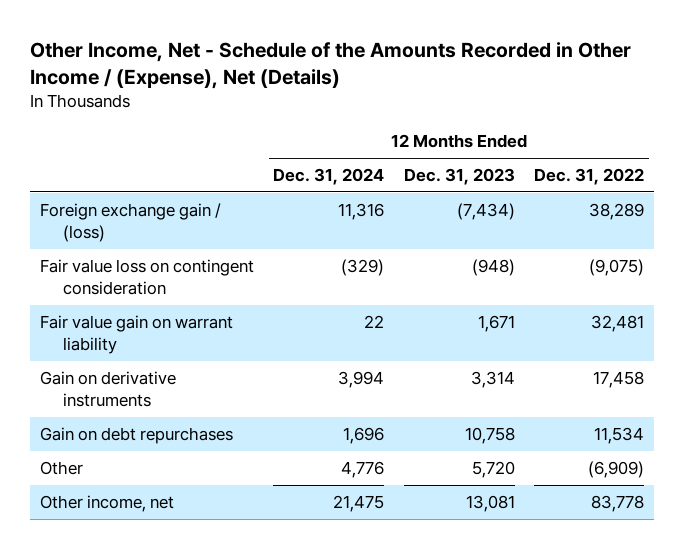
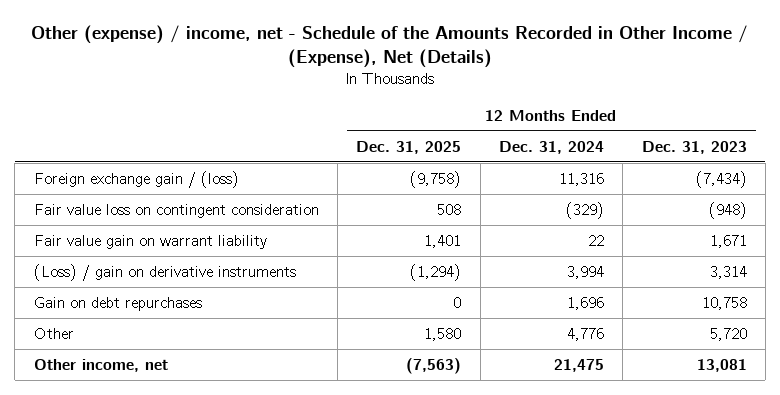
[30,42,632,89] Other Income, Net - Schedule of the Amounts Recorded in Other Income / (Expense), Net (Details) -> [31,24,749,69] Other (expense) / income, net - Schedule of the Amounts Recorded in Other Income / (Expense), Net (Details)
[534,168,645,186] Dec. 31, 2022 -> none
none -> [356,140,462,154] Dec. 31, 2025
[40,371,177,408] Gain on derivative instruments -> [33,263,296,281] (Loss) / gain on derivative instruments

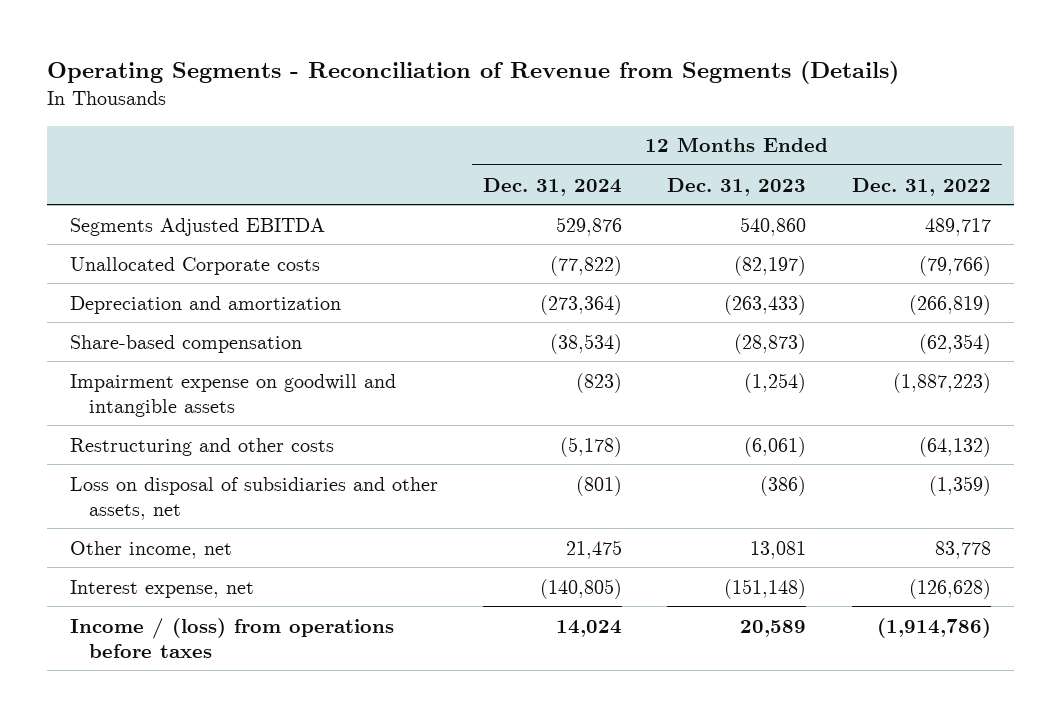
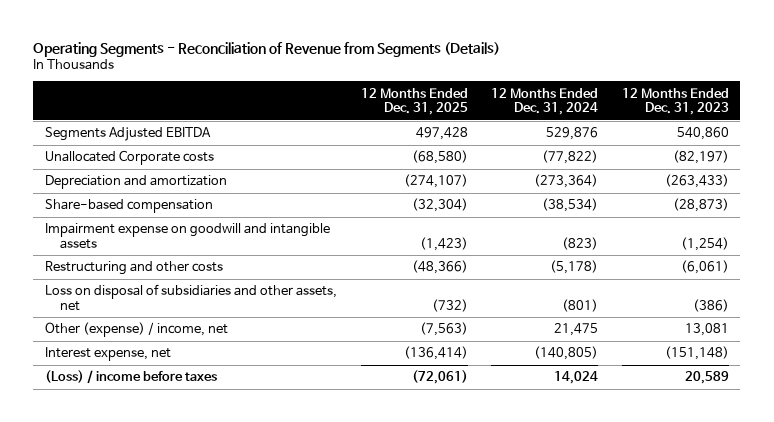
[851,177,991,196] Dec. 31, 2022 -> none
none -> [360,87,468,116] 12 Months Ended Dec. 31, 2025
[69,540,232,559] Other income, net -> [45,322,229,338] Other (expense) / income, net
[69,617,394,658] Income / (loss) from operations before taxes -> [45,370,218,385] (Loss) / income before taxes

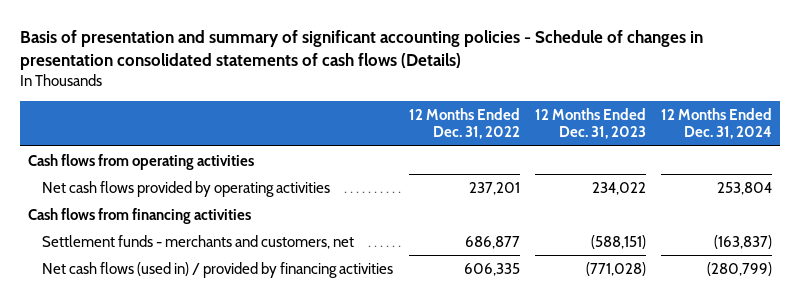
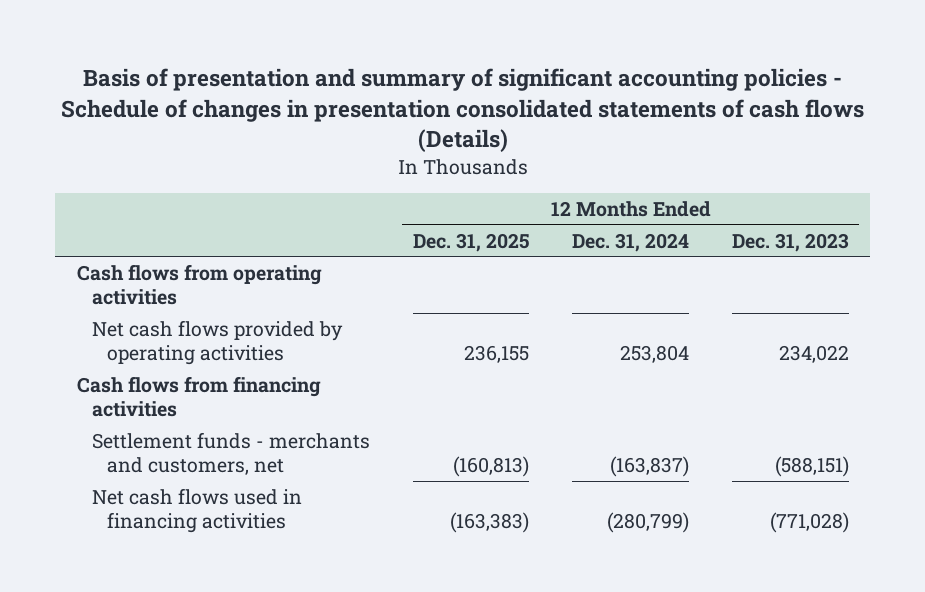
[408,107,520,140] 12 Months Ended Dec. 31, 2022 -> none
none -> [412,232,529,252] Dec. 31, 2025
[42,261,394,278] Net cash flows (used in) / provided by financing activities -> [92,487,303,534] Net cash flows used in financing activities

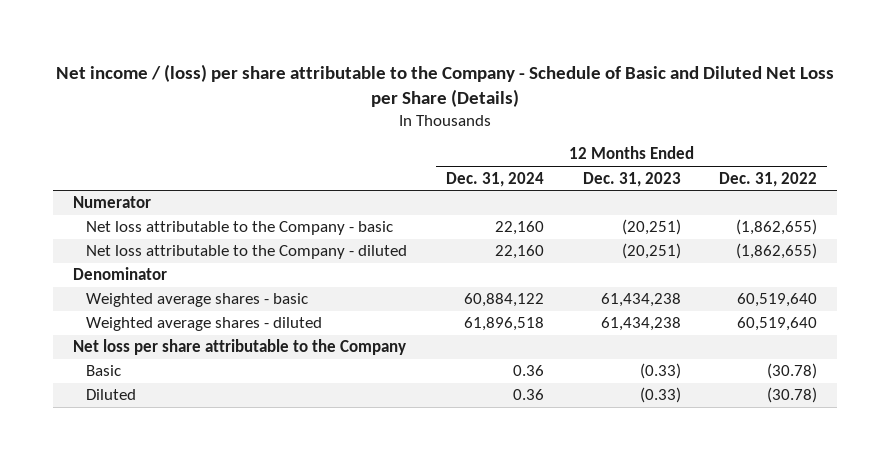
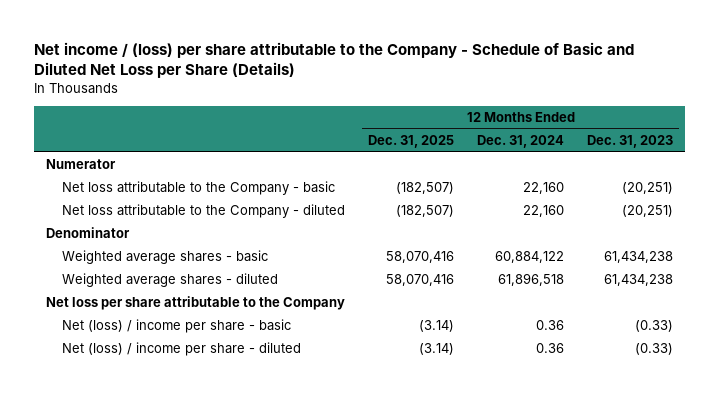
[719,171,818,187] Dec. 31, 2022 -> none
none -> [368,135,455,149] Dec. 31, 2025
[85,365,121,377] Basic -> [61,319,291,334] Net (loss) / income per share - basic
[85,389,136,401] Diluted -> [61,342,301,357] Net (loss) / income per share - diluted

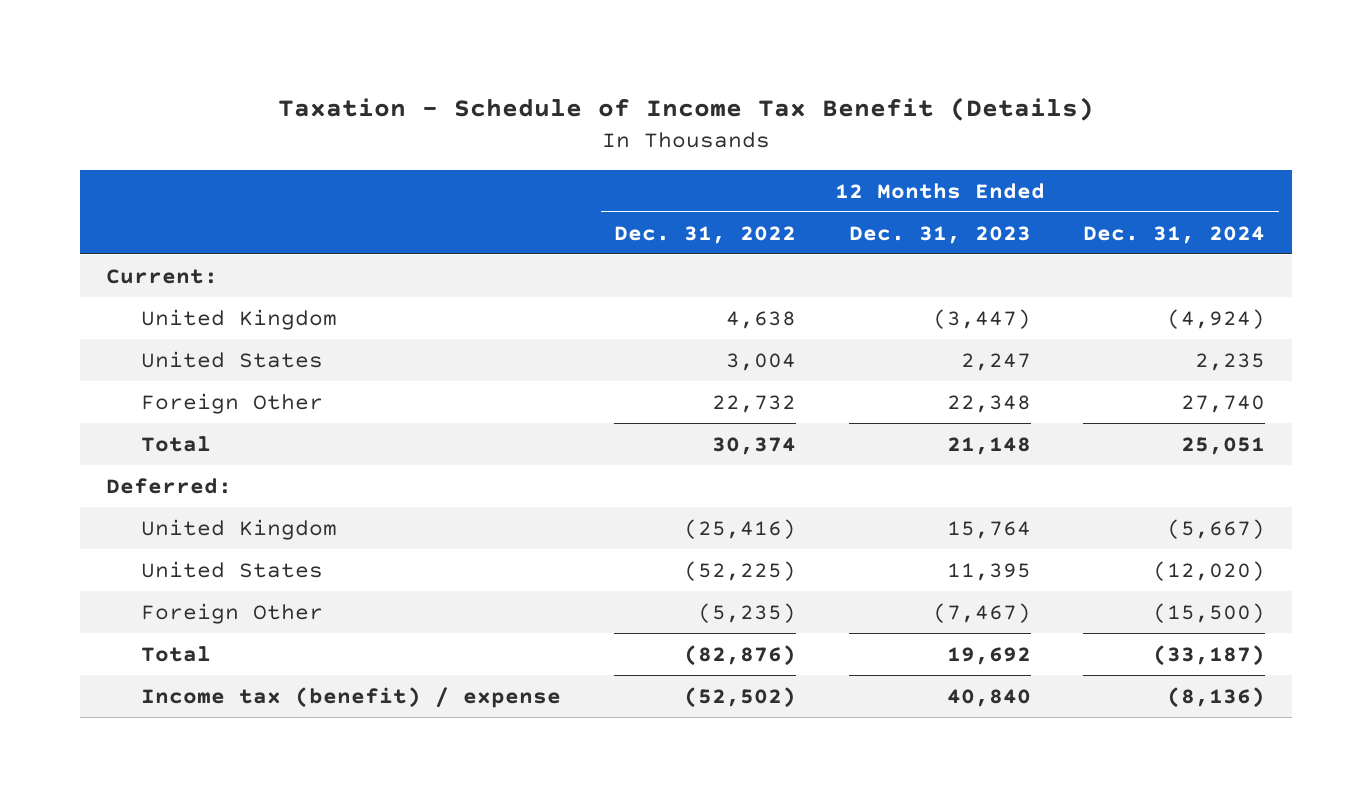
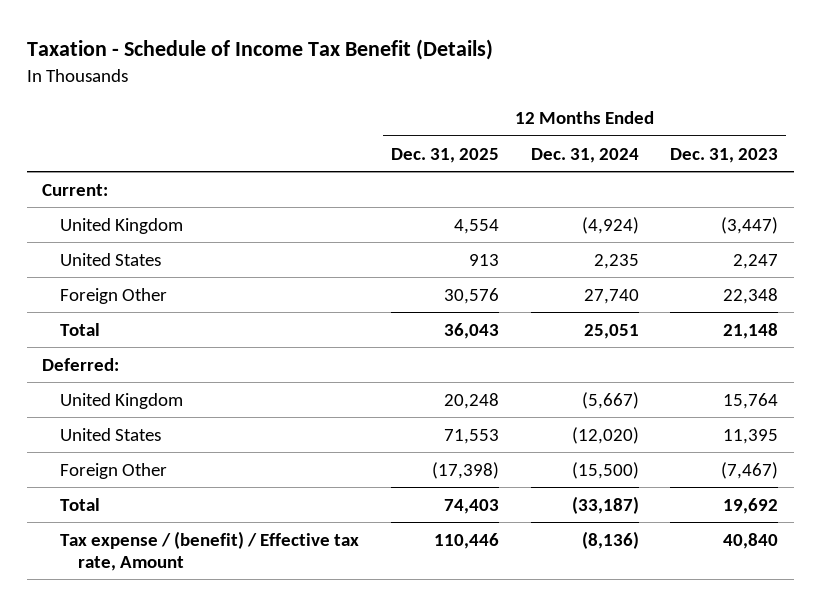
[614,225,797,244] Dec. 31, 2022 -> none
none -> [390,147,499,163] Dec. 31, 2025
[141,686,562,708] Income tax (benefit) / expense -> [60,530,360,571] Tax expense / (benefit) / Effective tax rate, Amount

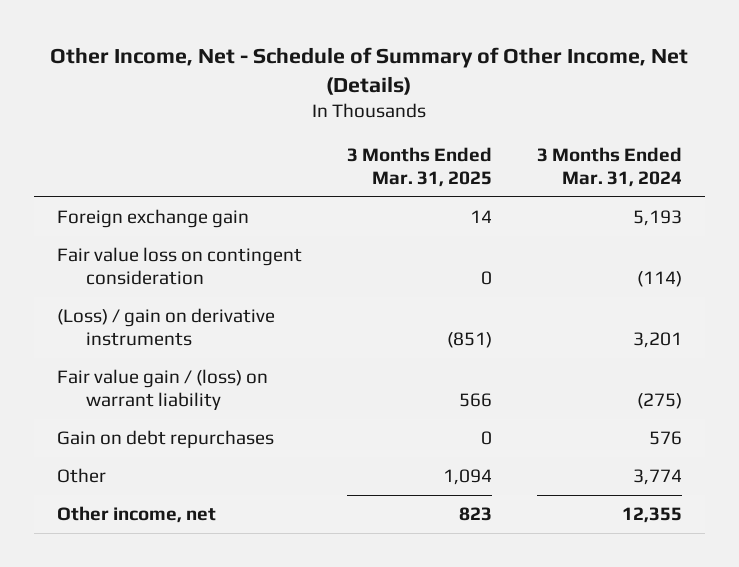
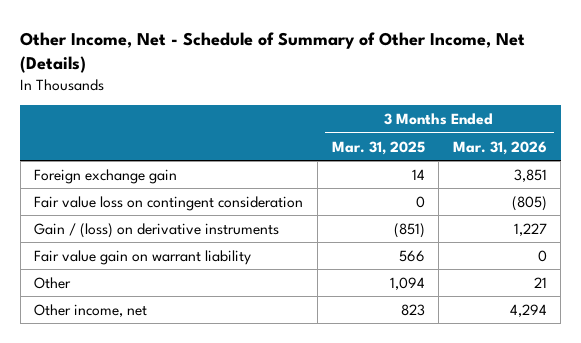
[537,147,683,188] 3 Months Ended Mar. 31, 2024 -> none
none -> [452,140,547,155] Mar. 31, 2026
[56,429,274,448] Gain on debt repurchases -> none
[56,307,275,347] (Loss) / gain on derivative instruments -> [34,222,280,238] Gain / (loss) on derivative instruments
[56,368,268,411] Fair value gain / (loss) on warrant liability -> [34,249,252,265] Fair value gain on warrant liability

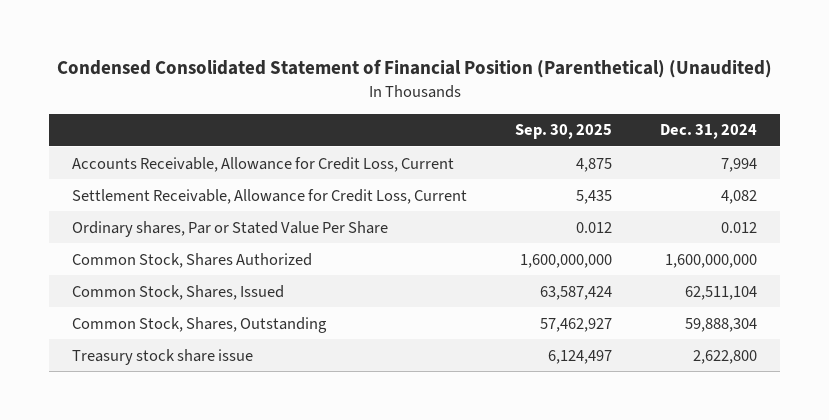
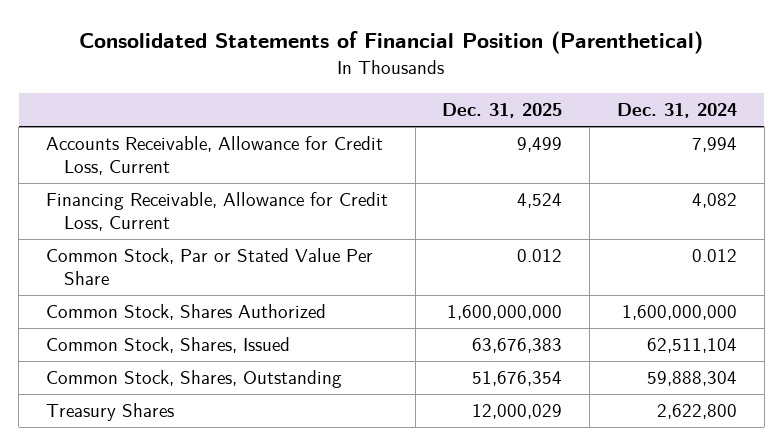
[56,59,772,79] Condensed Consolidated Statement of Financial Position (Parenthetical) (Unaudited) -> [79,31,704,55] Consolidated Statements of Financial Position (Parenthetical)
[515,124,613,140] Sep. 30, 2025 -> none
none -> [442,103,563,119] Dec. 31, 2025
[72,188,468,204] Settlement Receivable, Allowance for Credit Loss, Current -> [45,192,388,231] Financing Receivable, Allowance for Credit Loss, Current
[72,220,389,237] Ordinary shares, Par or Stated Value Per Share -> [45,248,373,285] Common Stock, Par or Stated Value Per Share
[72,348,254,365] Treasury stock share issue -> [45,403,174,422] Treasury Shares

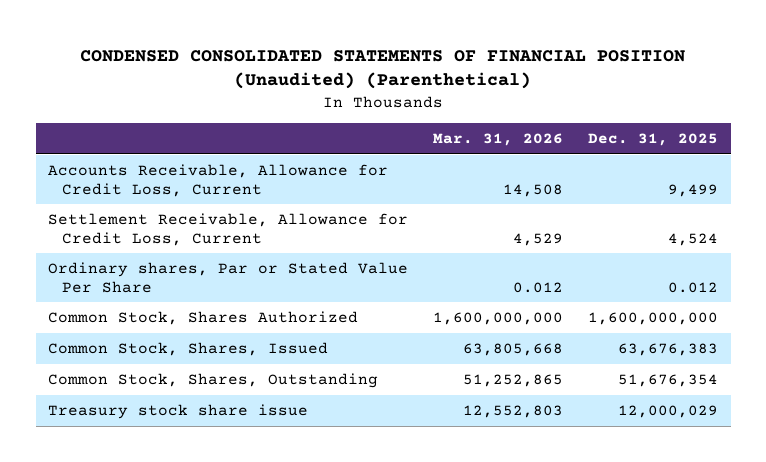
[79,31,704,55] Consolidated Statements of Financial Position (Parenthetical) -> [80,49,686,90] CONDENSED CONSOLIDATED STATEMENTS OF FINANCIAL POSITION (Unaudited) (Parenthetical)
[616,103,737,119] Dec. 31, 2024 -> none
none -> [433,133,564,147] Mar. 31, 2026
[45,192,388,231] Financing Receivable, Allowance for Credit Loss, Current -> [48,212,409,246] Settlement Receivable, Allowance for Credit Loss, Current
[45,248,373,285] Common Stock, Par or Stated Value Per Share -> [48,261,409,293] Ordinary shares, Par or Stated Value Per Share
[45,403,174,422] Treasury Shares -> [48,403,309,419] Treasury stock share issue

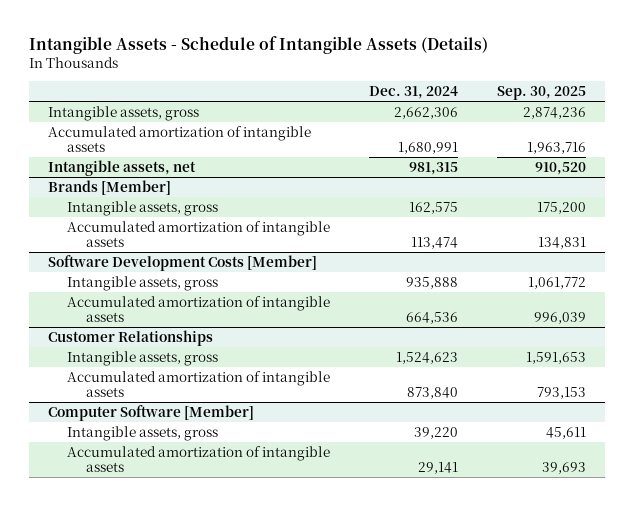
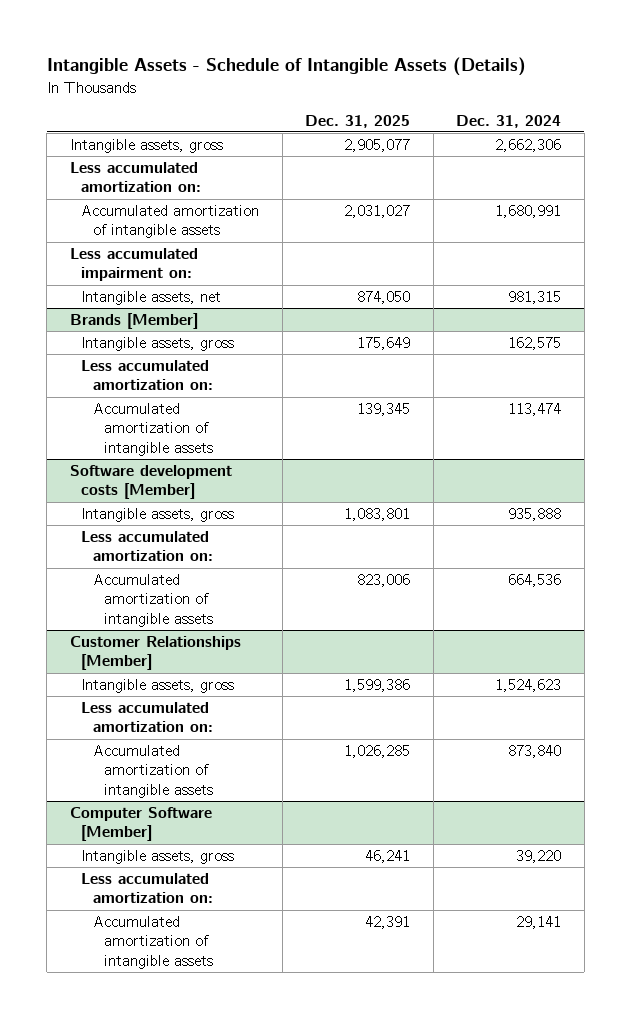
[496,85,586,100] Sep. 30, 2025 -> none
none -> [305,114,411,128] Dec. 31, 2025
none -> [69,162,202,193] Less accumulated amortization on:
none -> [69,248,198,282] Less accumulated impairment on:
none -> [81,360,213,391] Less accumulated amortization on:
[48,254,318,271] Software Development Costs [Member] -> [69,465,232,500] Software development costs [Member]
none -> [81,531,213,562] Less accumulated amortization on:
[48,329,214,346] Customer Relationships -> [69,636,241,671] Customer Relationships [Member]
none -> [81,702,213,733] Less accumulated amortization on:
none -> [81,873,213,904] Less accumulated amortization on:

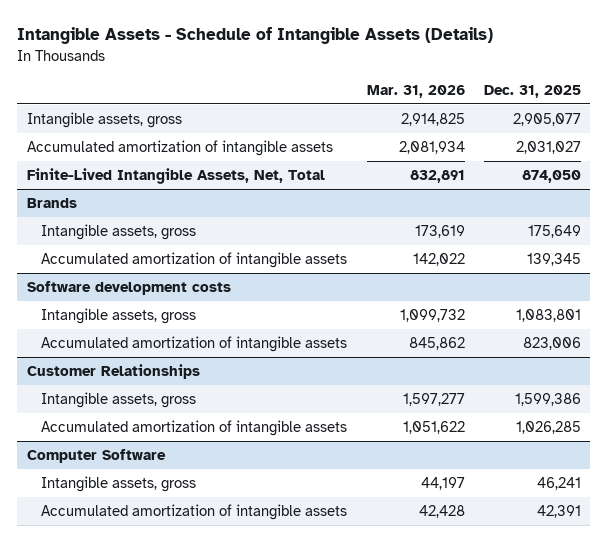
[456,114,562,128] Dec. 31, 2024 -> none
none -> [366,84,465,98] Mar. 31, 2026
[69,162,202,193] Less accumulated amortization on: -> none
[69,248,198,282] Less accumulated impairment on: -> none
[81,291,222,306] Intangible assets, net -> [26,168,325,185] Finite-Lived Intangible Assets, Net, Total
[69,313,198,330] Brands [Member] -> [26,198,77,209] Brands
[81,360,213,391] Less accumulated amortization on: -> none
[69,465,232,500] Software development costs [Member] -> [26,281,231,296] Software development costs
[81,531,213,562] Less accumulated amortization on: -> none
[69,636,241,671] Customer Relationships [Member] -> [26,364,200,380] Customer Relationships
[81,702,213,733] Less accumulated amortization on: -> none
[69,807,212,842] Computer Software [Member] -> [26,449,166,464] Computer Software
[81,873,213,904] Less accumulated amortization on: -> none

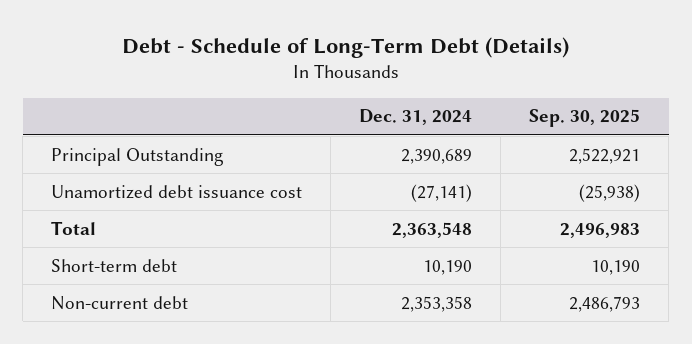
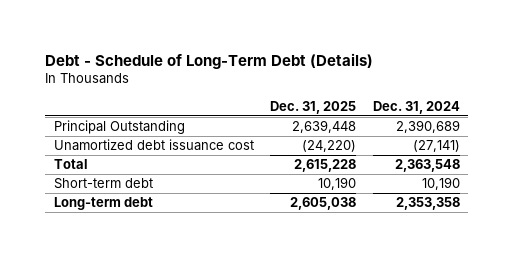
[529,109,641,128] Sep. 30, 2025 -> none
none -> [270,100,357,114] Dec. 31, 2025
[51,295,189,310] Non-current debt -> [53,197,153,211] Long-term debt

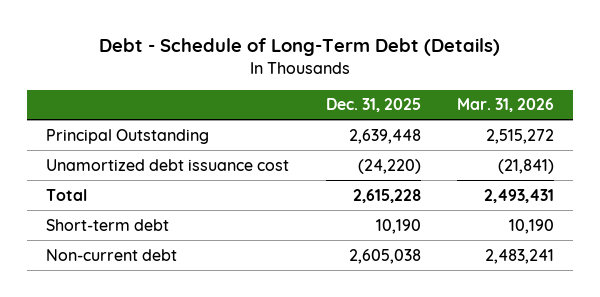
[372,100,460,114] Dec. 31, 2024 -> none
none -> [457,98,555,113] Mar. 31, 2026
[53,197,153,211] Long-term debt -> [45,248,177,261] Non-current debt

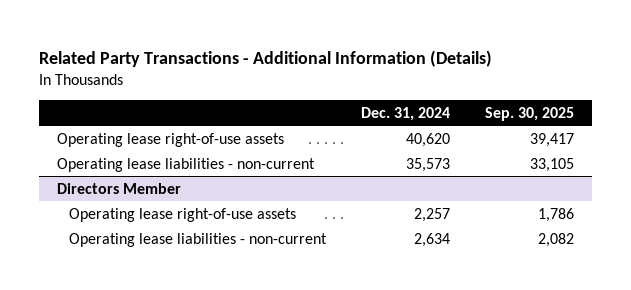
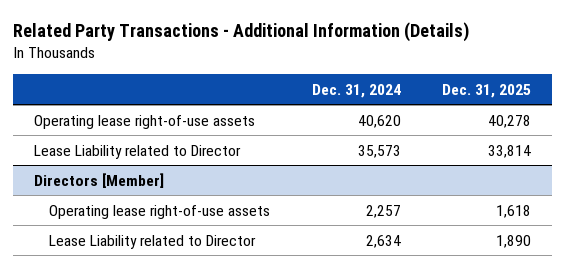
[485,107,575,122] Sep. 30, 2025 -> none
none -> [441,83,531,98] Dec. 31, 2025
[56,157,315,172] Operating lease liabilities - non-current -> [33,144,241,159] Lease Liability related to Director
[56,182,181,194] Directors Member -> [33,172,164,188] Directors [Member]
[69,232,328,247] Operating lease liabilities - non-current -> [49,234,257,249] Lease Liability related to Director

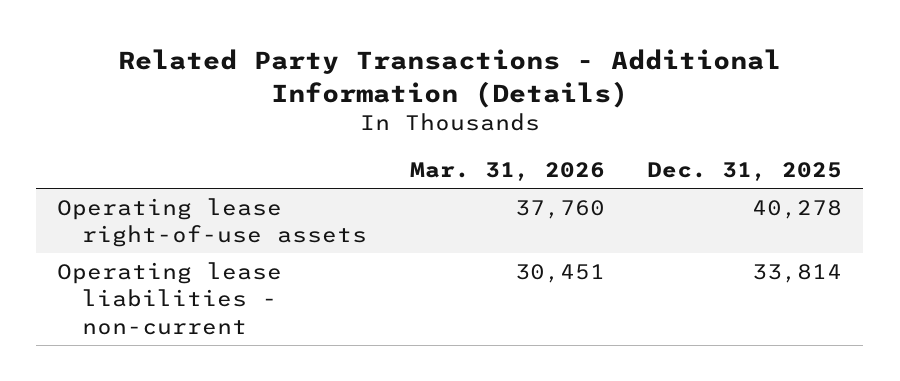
[311,83,401,98] Dec. 31, 2024 -> none
none -> [409,162,605,182] Mar. 31, 2026
[33,172,164,188] Directors [Member] -> none
[49,204,271,219] Operating lease right-of-use assets -> none
[49,234,257,249] Lease Liability related to Director -> none
[33,144,241,159] Lease Liability related to Director -> [57,261,283,335] Operating lease liabilities - non-current

